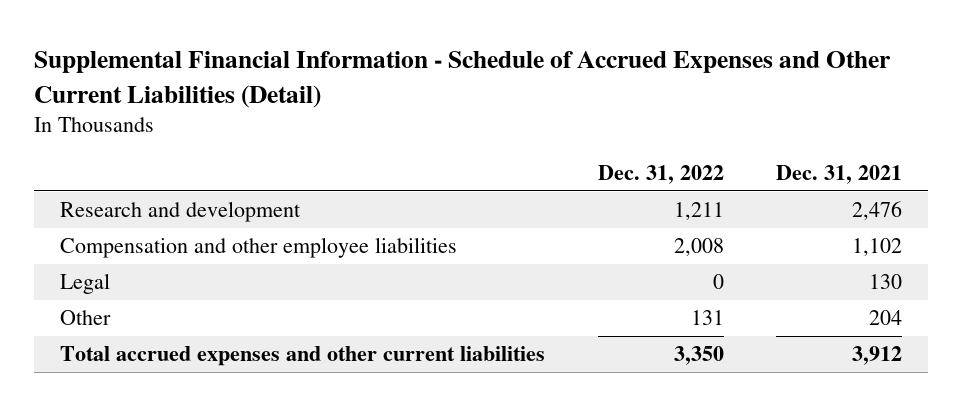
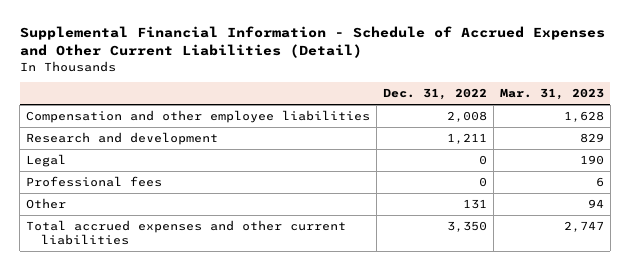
[776,164,903,184] Dec. 31, 2021 -> none
none -> [499,88,604,101] Mar. 31, 2023
[60,201,302,223] Research and development -> [26,132,219,146] Research and development
none -> [26,176,163,188] Professional fees

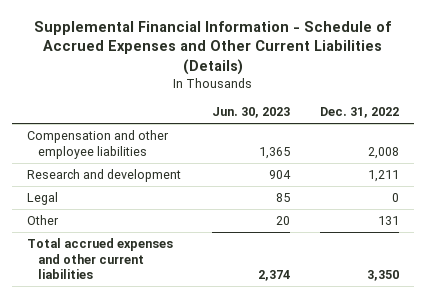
[19,26,605,59] Supplemental Financial Information - Schedule of Accrued Expenses and Other Current Liabilities (Detail) -> [34,20,392,75] Supplemental Financial Information - Schedule of Accrued Expenses and Other Current Liabilities (Details)
[499,88,604,101] Mar. 31, 2023 -> none
none -> [211,107,290,119] Jun. 30, 2023
[26,176,163,188] Professional fees -> none

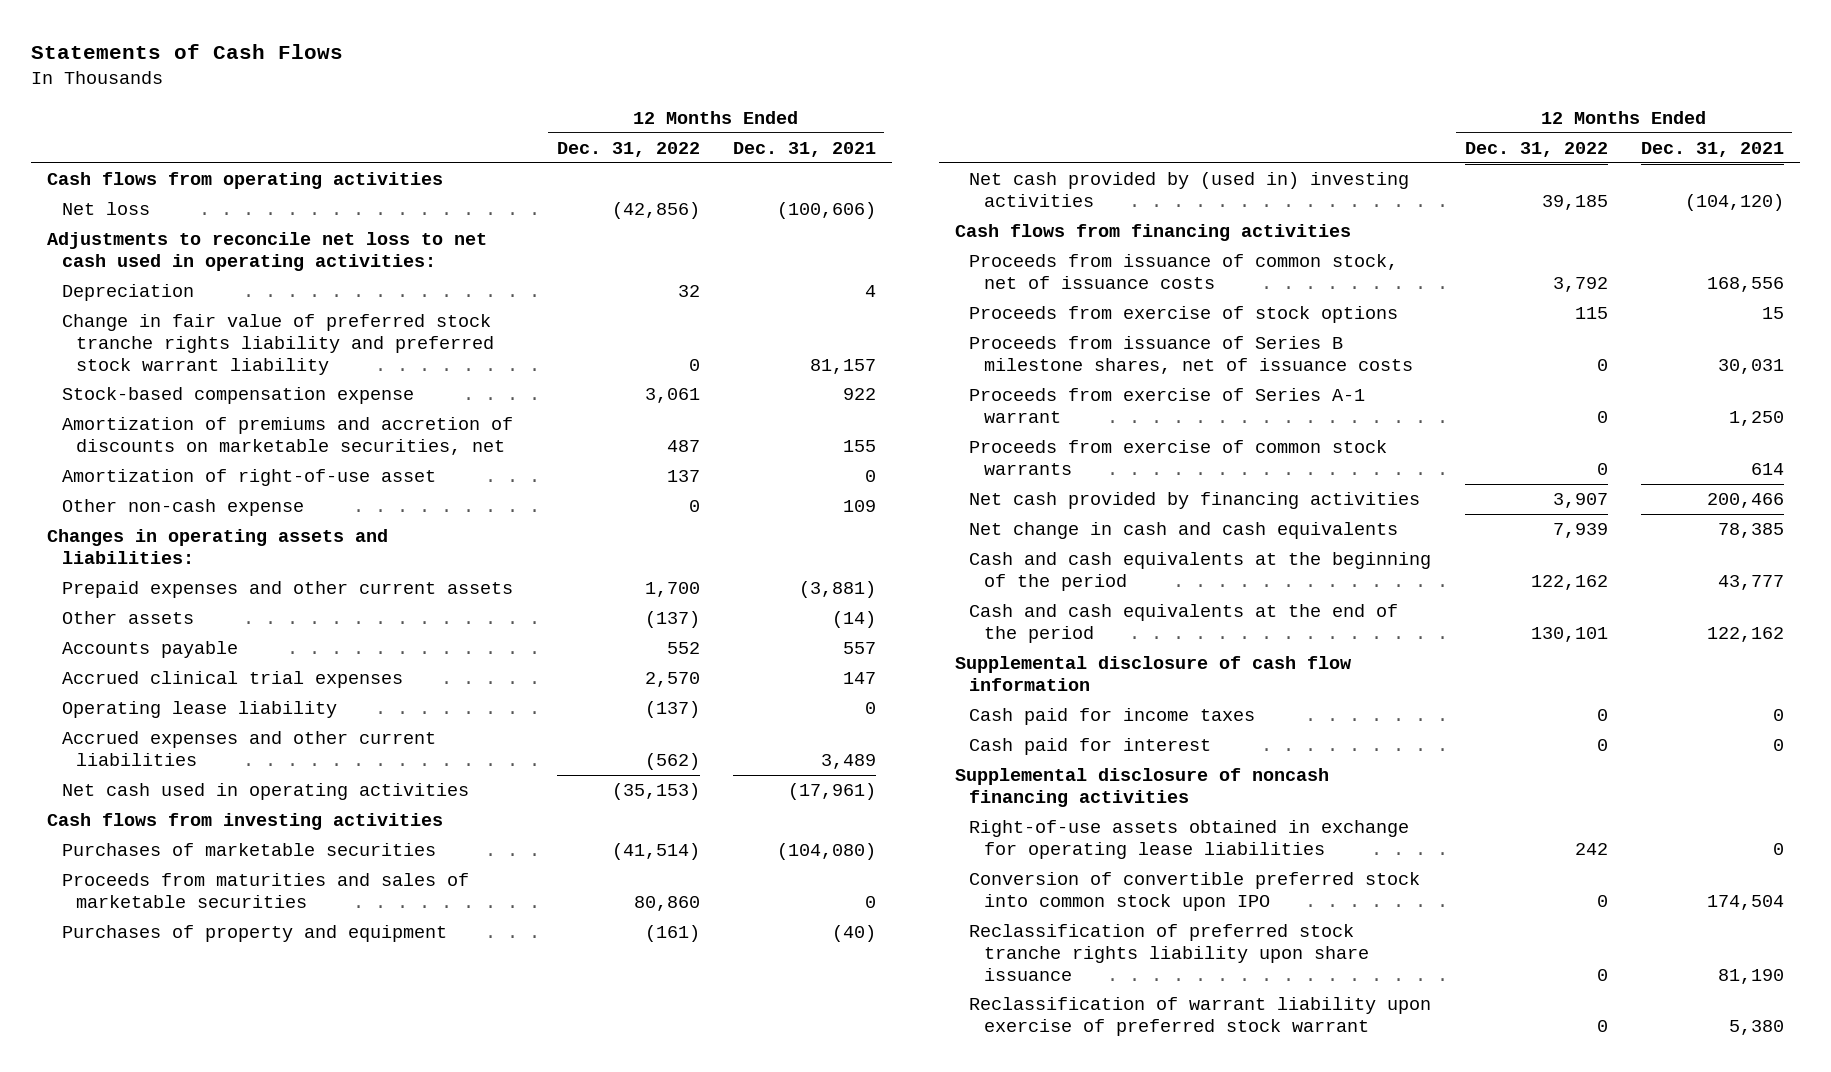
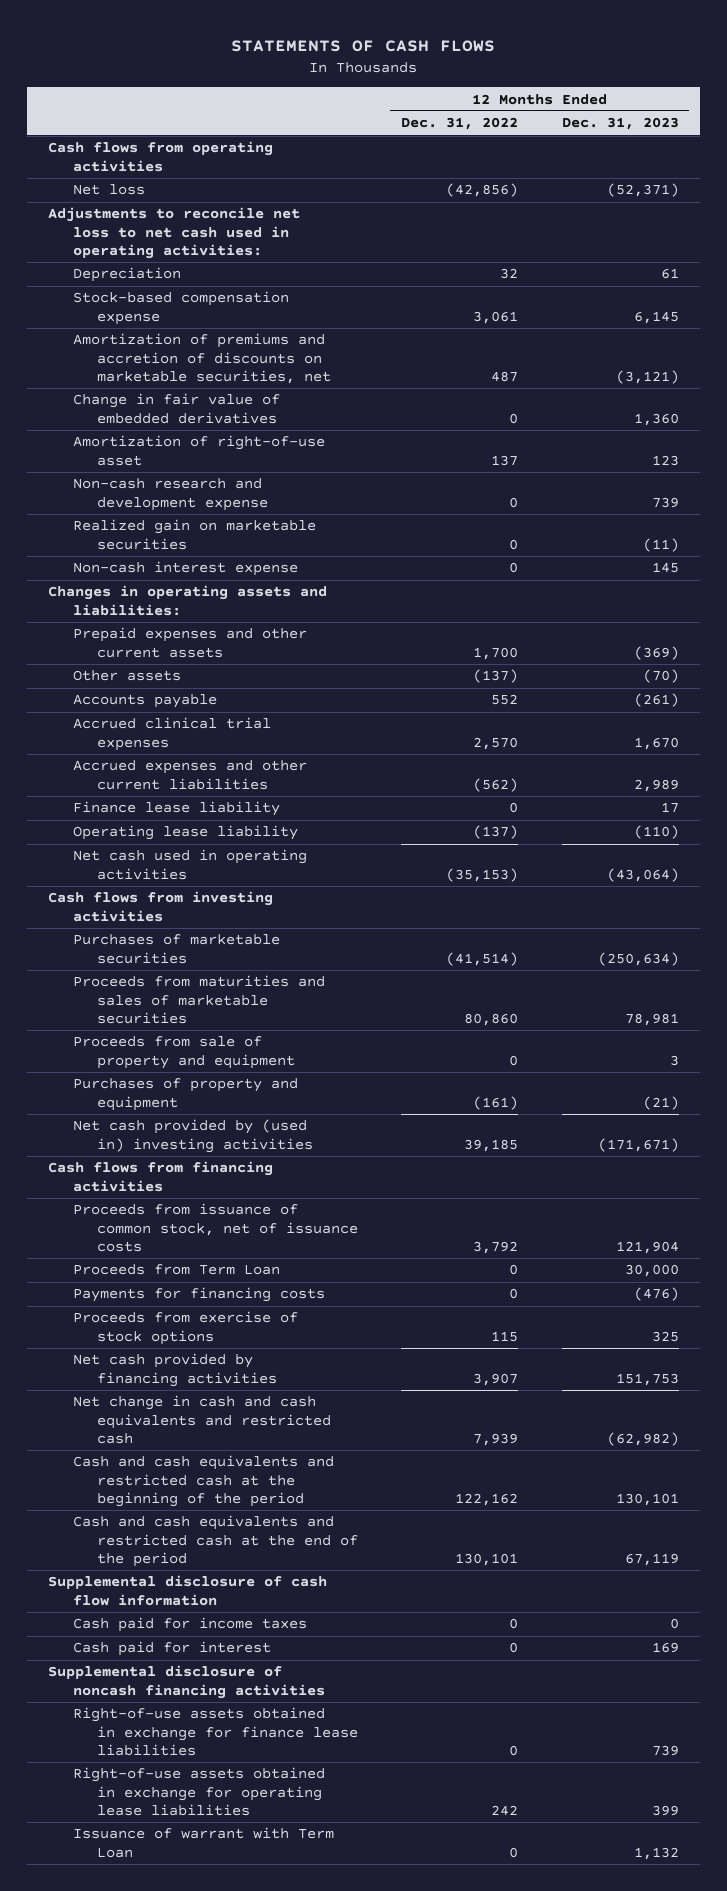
[30,44,343,60] Statements of Cash Flows -> [231,39,496,52] STATEMENTS OF CASH FLOWS
[732,141,876,157] Dec. 31, 2021 -> none
none -> [561,117,679,131] Dec. 31, 2023
[61,314,494,375] Change in fair value of preferred stock tranche rights liability and preferred stock warrant liability -> none
none -> [72,393,280,424] Change in fair value of embedded derivatives
none -> [72,478,268,511] Non-cash research and development expense
none -> [72,519,316,550] Realized gain on marketable securities
[61,499,304,517] Other non-cash expense -> [72,561,298,577] Non-cash interest expense
none -> [72,801,280,817] Finance lease liability
[61,701,337,719] Operating lease liability -> [72,825,298,841] Operating lease liability
none -> [72,1036,295,1069] Proceeds from sale of property and equipment
none -> [72,1264,280,1276] Proceeds from Term Loan
none -> [72,1287,325,1303] Payments for financing costs
[969,336,1413,374] Proceeds from issuance of Series B milestone shares, net of issuance costs -> none
[969,388,1366,423] Proceeds from exercise of Series A-1 warrant -> none
[969,440,1388,475] Proceeds from exercise of common stock warrants -> none
[969,522,1399,540] Net change in cash and cash equivalents -> [72,1395,331,1444] Net change in cash and cash equivalents and restricted cash
[969,552,1432,591] Cash and cash equivalents at the beginning of the period -> [72,1455,334,1507] Cash and cash equivalents and restricted cash at the beginning of the period
[969,604,1399,643] Cash and cash equivalents at the end of the period -> [72,1515,358,1567] Cash and cash equivalents and restricted cash at the end of the period
none -> [72,1707,358,1756] Right-of-use assets obtained in exchange for finance lease liabilities
[969,872,1421,911] Conversion of convertible preferred stock into common stock upon IPO -> none
[969,924,1369,981] Reclassification of preferred stock tranche rights liability upon share issuance -> none
[969,997,1432,1036] Reclassification of warrant liability upon exercise of preferred stock warrant -> none
none -> [72,1827,334,1858] Issuance of warrant with Term Loan

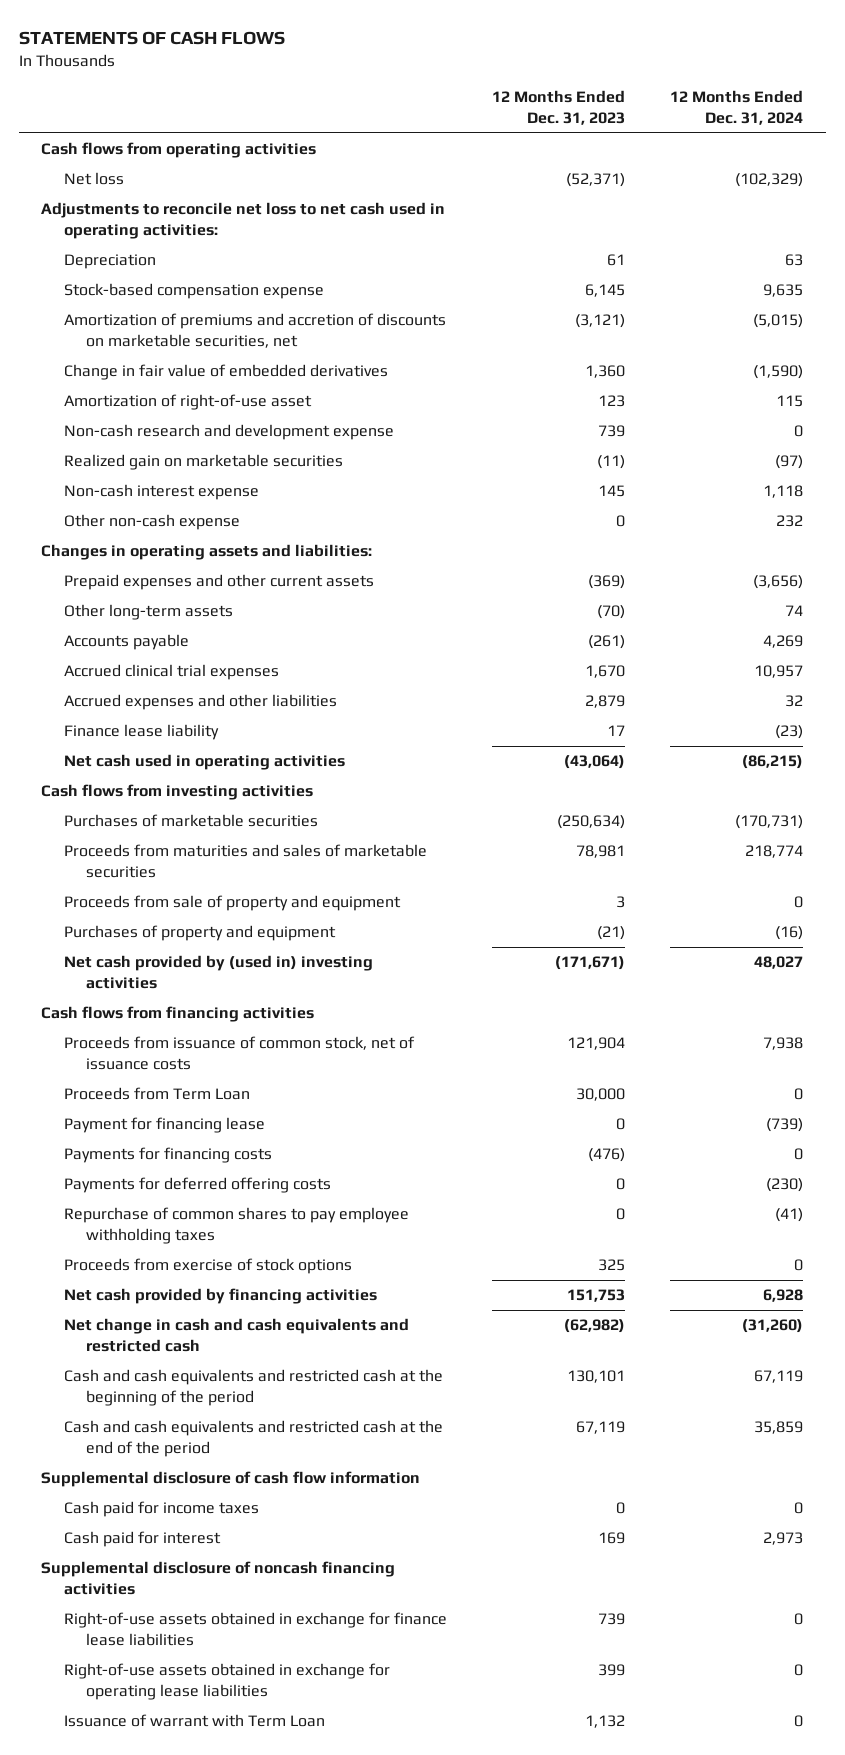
[401,117,519,131] Dec. 31, 2022 -> none
none -> [670,90,804,125] 12 Months Ended Dec. 31, 2024
none -> [63,514,240,531] Other non-cash expense
[72,670,181,682] Other assets -> [63,604,233,621] Other long-term assets
[72,760,307,790] Accrued expenses and other current liabilities -> [63,694,337,711] Accrued expenses and other liabilities
[633,778,679,792] 2,989 -> [585,695,626,709] 2,879
[72,825,298,841] Operating lease liability -> none
none -> [63,1117,265,1134] Payment for financing lease
none -> [63,1177,331,1194] Payments for deferred offering costs
none -> [63,1207,409,1244] Repurchase of common shares to pay employee withholding taxes

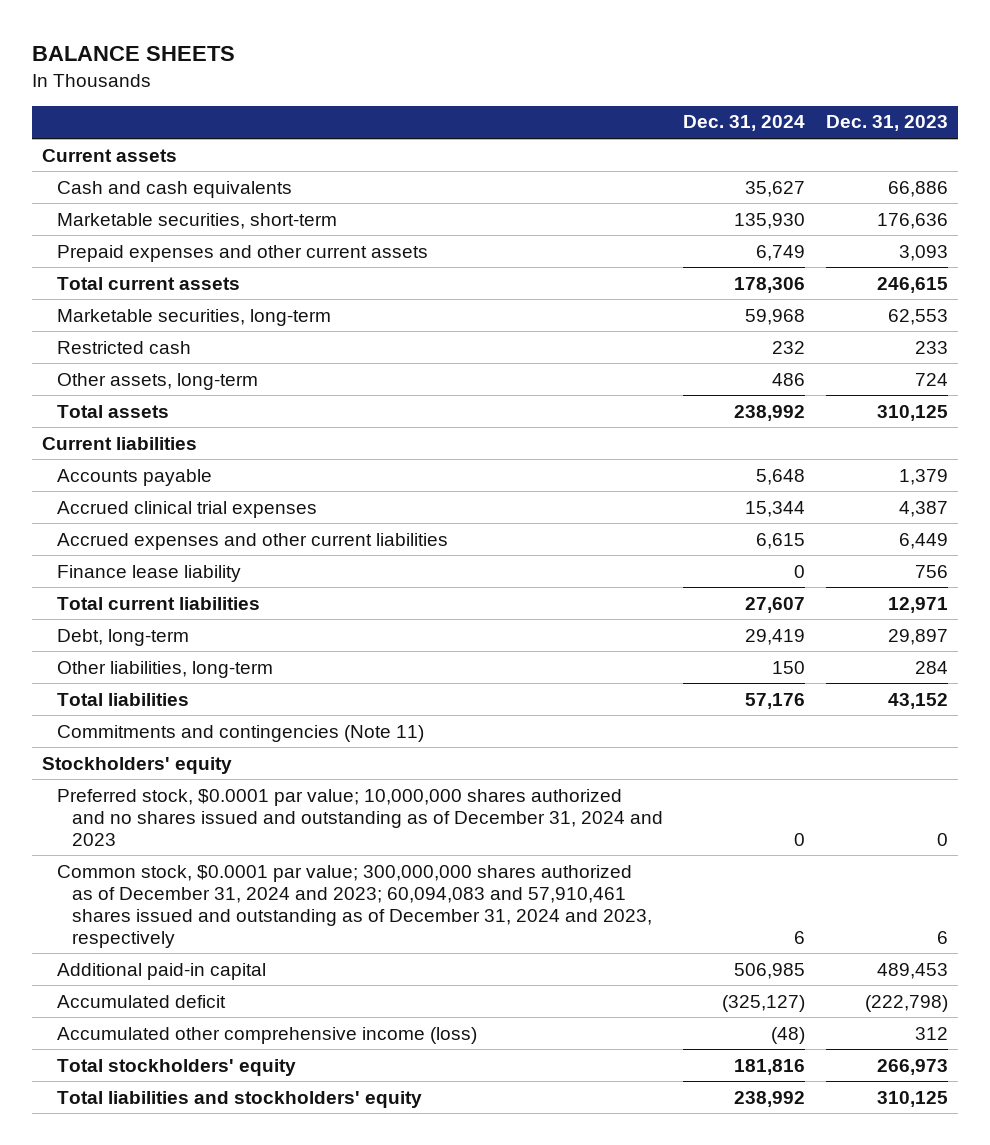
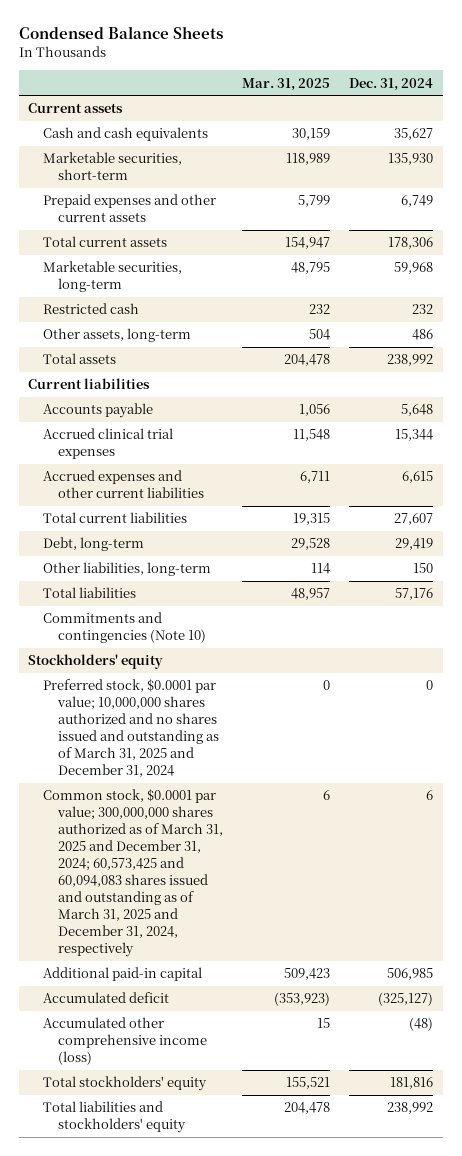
[31,46,235,62] BALANCE SHEETS -> [18,26,223,40] Condensed Balance Sheets
[826,115,949,132] Dec. 31, 2023 -> none
none -> [242,77,331,91] Mar. 31, 2025
[56,564,241,582] Finance lease liability -> none
[56,724,424,742] Commitments and contingencies (Note 11) -> [43,612,206,644] Commitments and contingencies (Note 10)
[56,788,663,846] Preferred stock, $0.0001 par value; 10,000,000 shares authorized and no shares issued and outstanding as of December 31, 2024 and 2023 -> [43,679,219,778] Preferred stock, $0.0001 par value; 10,000,000 shares authorized and no shares issued and outstanding as of March 31, 2025 and December 31, 2024
[56,864,652,948] Common stock, $0.0001 par value; 300,000,000 shares authorized as of December 31, 2024 and 2023; 60,094,083 and 57,910,461 shares issued and outstanding as of December 31, 2024 and 2023, respectively -> [43,789,223,957] Common stock, $0.0001 par value; 300,000,000 shares authorized as of March 31, 2025 and December 31, 2024; 60,573,425 and 60,094,083 shares issued and outstanding as of March 31, 2025 and December 31, 2024, respectively

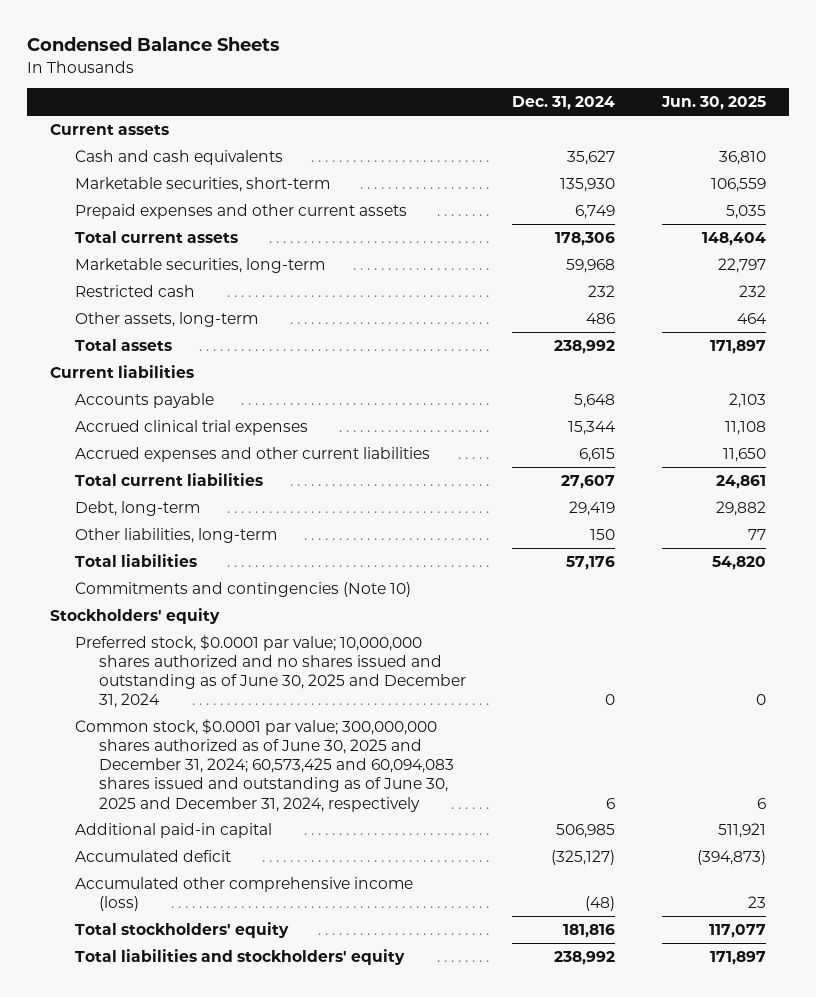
[242,77,331,91] Mar. 31, 2025 -> none
none -> [661,96,767,111] Jun. 30, 2025
[43,679,219,778] Preferred stock, $0.0001 par value; 10,000,000 shares authorized and no shares issued and outstanding as of March 31, 2025 and December 31, 2024 -> [74,634,466,709] Preferred stock, $0.0001 par value; 10,000,000 shares authorized and no shares issued and outstanding as of June 30, 2025 and December 31, 2024
[43,789,223,957] Common stock, $0.0001 par value; 300,000,000 shares authorized as of March 31, 2025 and December 31, 2024; 60,573,425 and 60,094,083 shares issued and outstanding as of March 31, 2025 and December 31, 2024, respectively -> [74,718,454,812] Common stock, $0.0001 par value; 300,000,000 shares authorized as of June 30, 2025 and December 31, 2024; 60,573,425 and 60,094,083 shares issued and outstanding as of June 30, 2025 and December 31, 2024, respectively

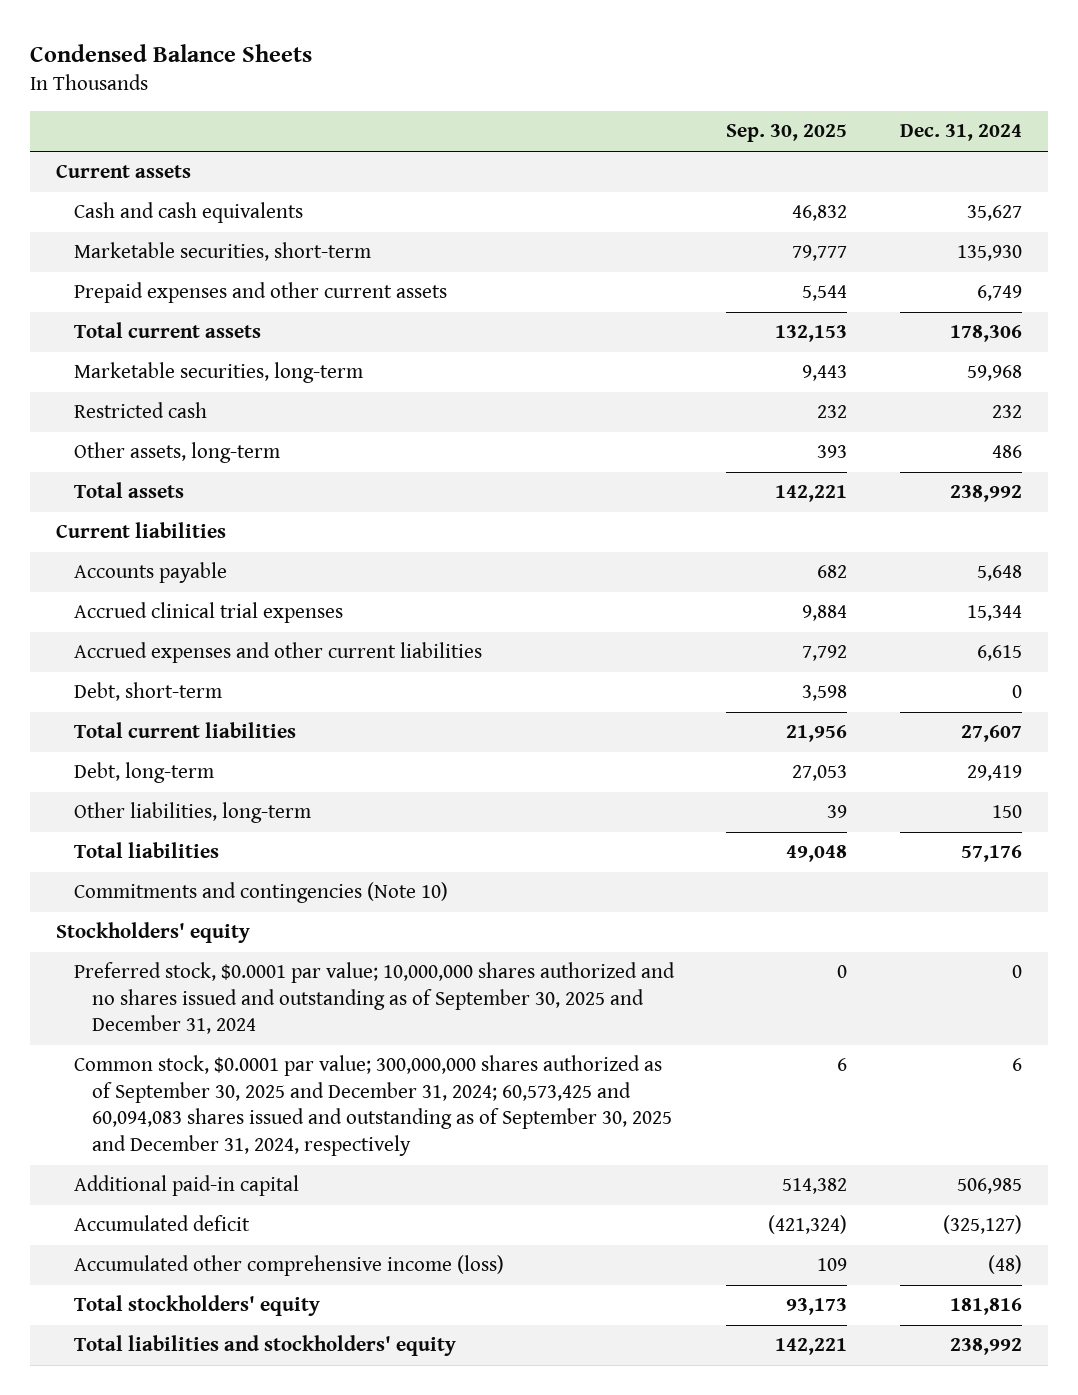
[661,96,767,111] Jun. 30, 2025 -> none
none -> [726,124,848,143] Sep. 30, 2025
none -> [73,682,222,702] Debt, short-term
[74,634,466,709] Preferred stock, $0.0001 par value; 10,000,000 shares authorized and no shares issued and outstanding as of June 30, 2025 and December 31, 2024 -> [73,962,675,1035] Preferred stock, $0.0001 par value; 10,000,000 shares authorized and no shares issued and outstanding as of September 30, 2025 and December 31, 2024
[74,718,454,812] Common stock, $0.0001 par value; 300,000,000 shares authorized as of June 30, 2025 and December 31, 2024; 60,573,425 and 60,094,083 shares issued and outstanding as of June 30, 2025 and December 31, 2024, respectively -> [73,1055,672,1157] Common stock, $0.0001 par value; 300,000,000 shares authorized as of September 30, 2025 and December 31, 2024; 60,573,425 and 60,094,083 shares issued and outstanding as of September 30, 2025 and December 31, 2024, respectively

